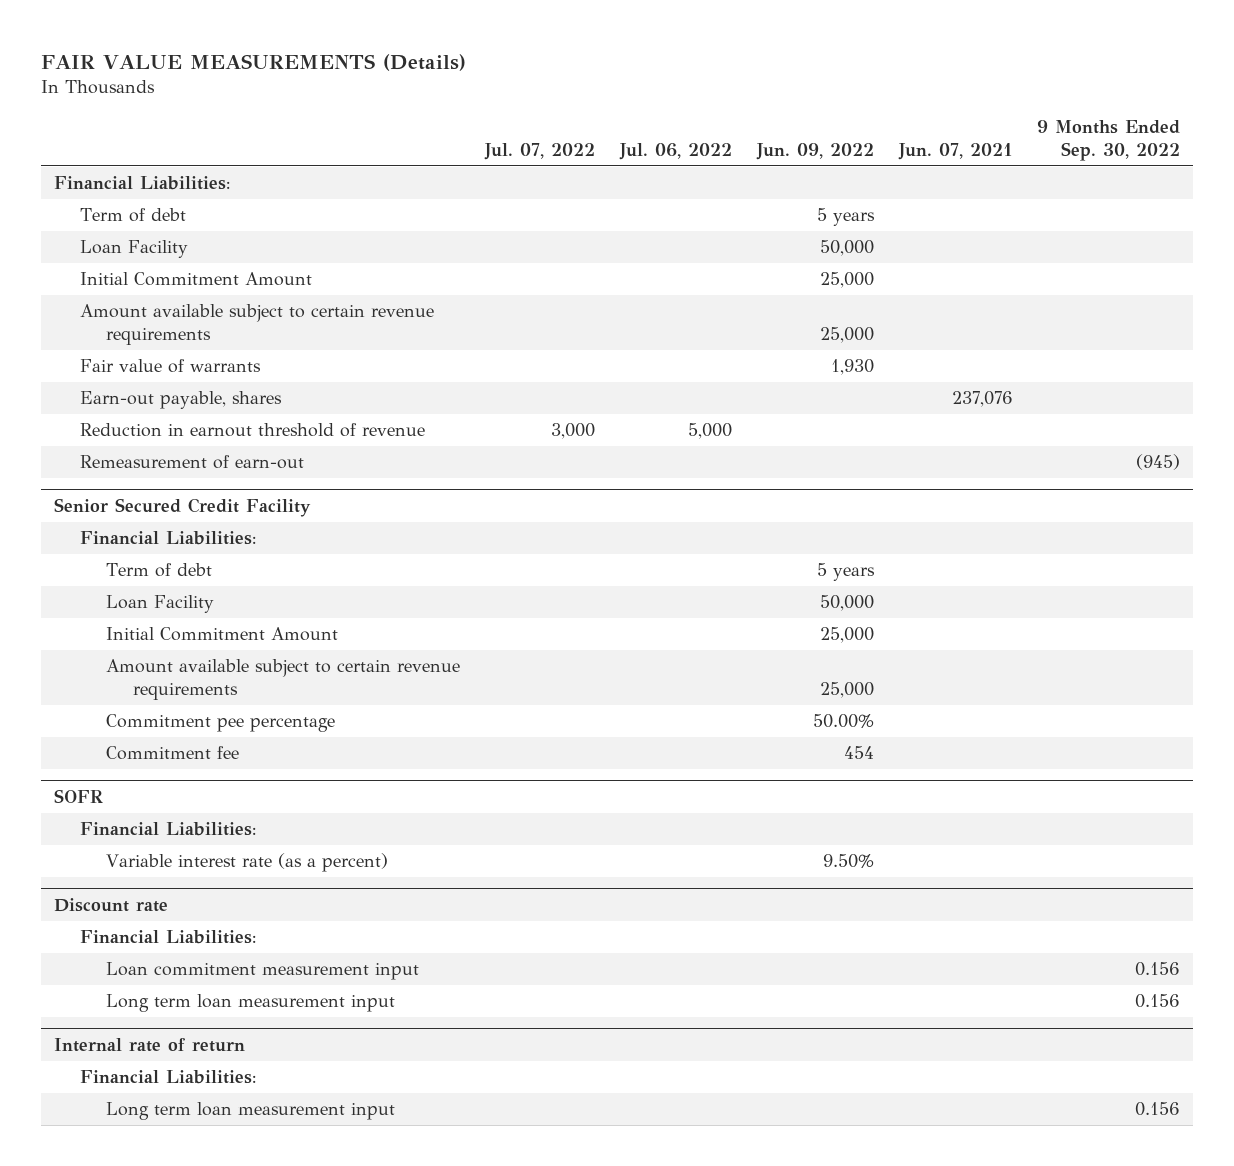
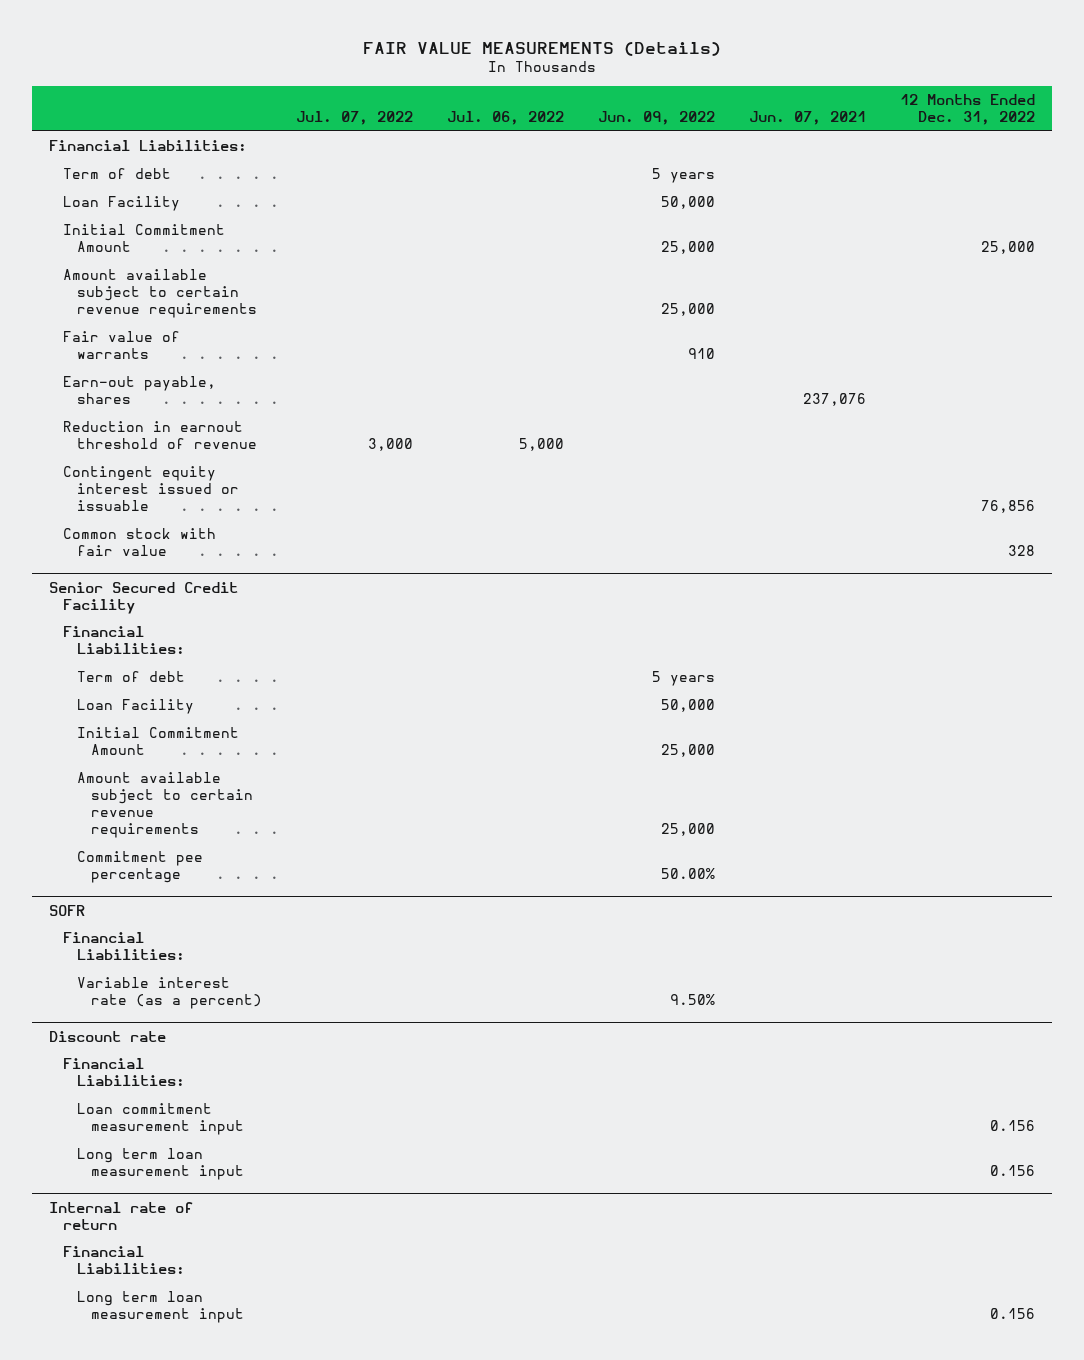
[1037,119,1181,161] 9 Months Ended Sep. 30, 2022 -> none
none -> [899,94,1035,126] 12 Months Ended Dec. 31, 2022
[830,359,874,376] 1,930 -> [688,348,716,360] 910
[80,455,305,470] Remeasurement of earn-out -> none
none -> [63,466,240,512] Contingent equity interest issued or issuable
none -> [63,528,217,557] Common stock with fair value
[106,746,240,761] Commitment fee -> none

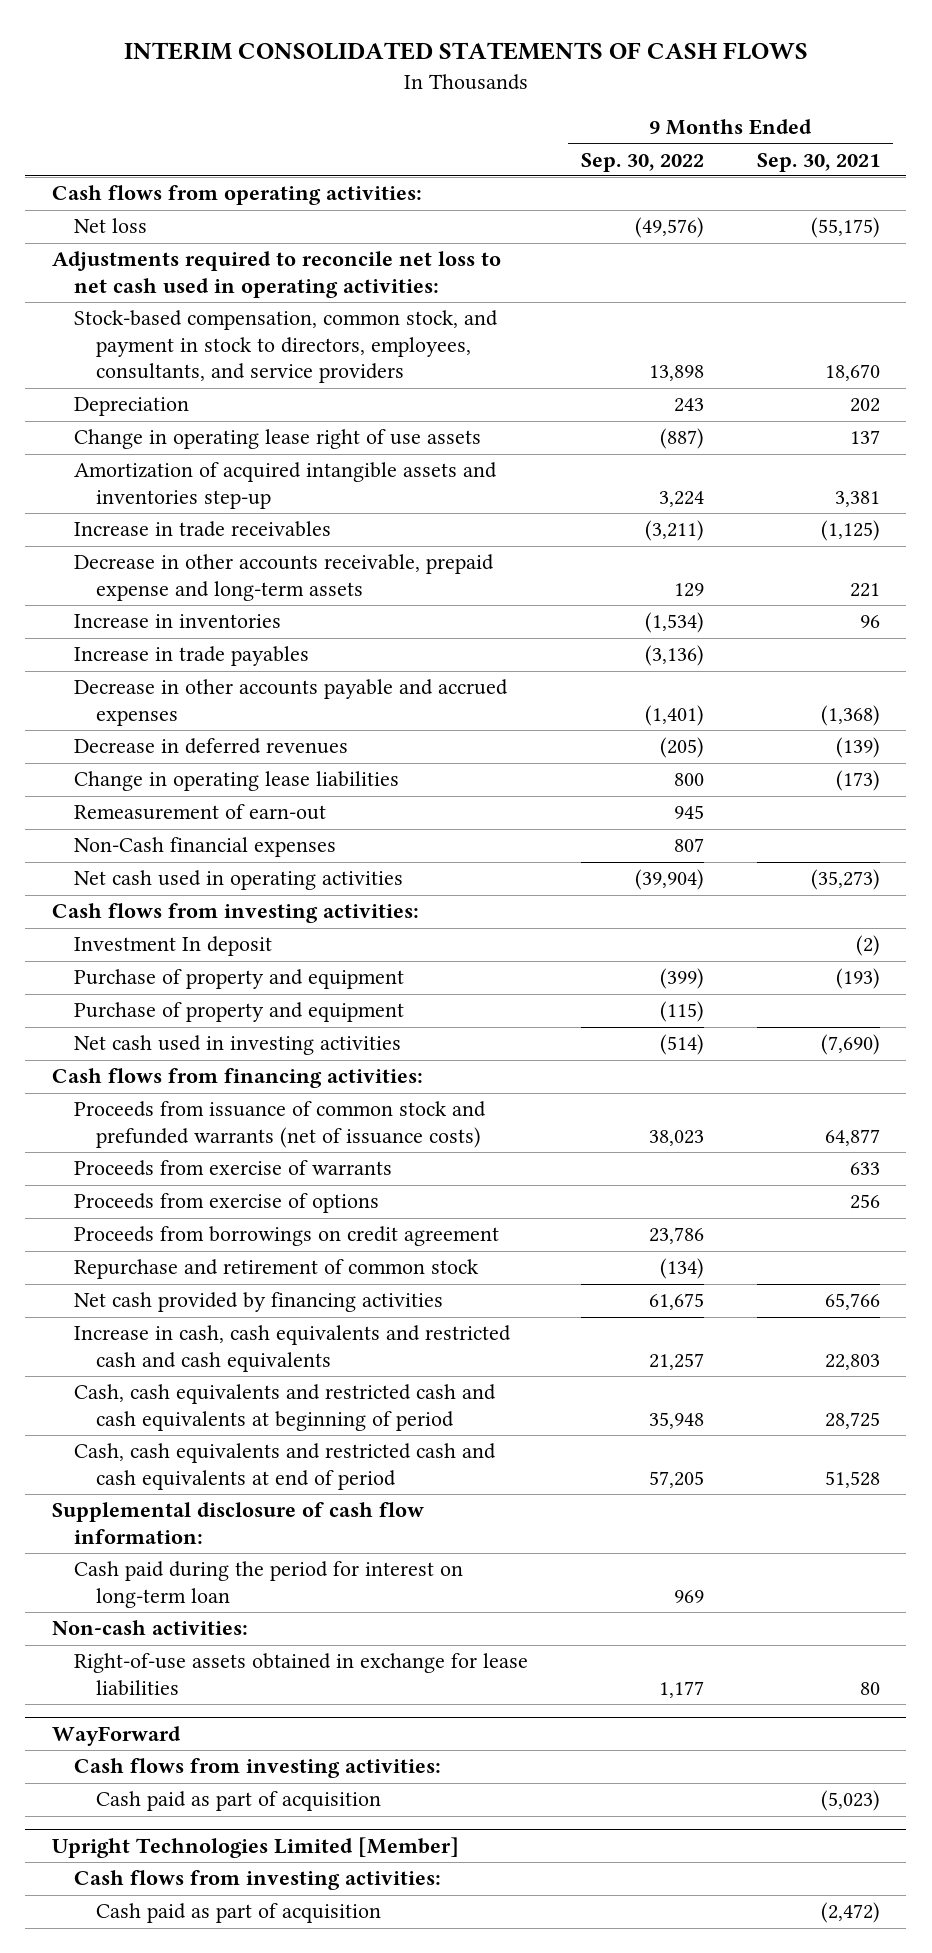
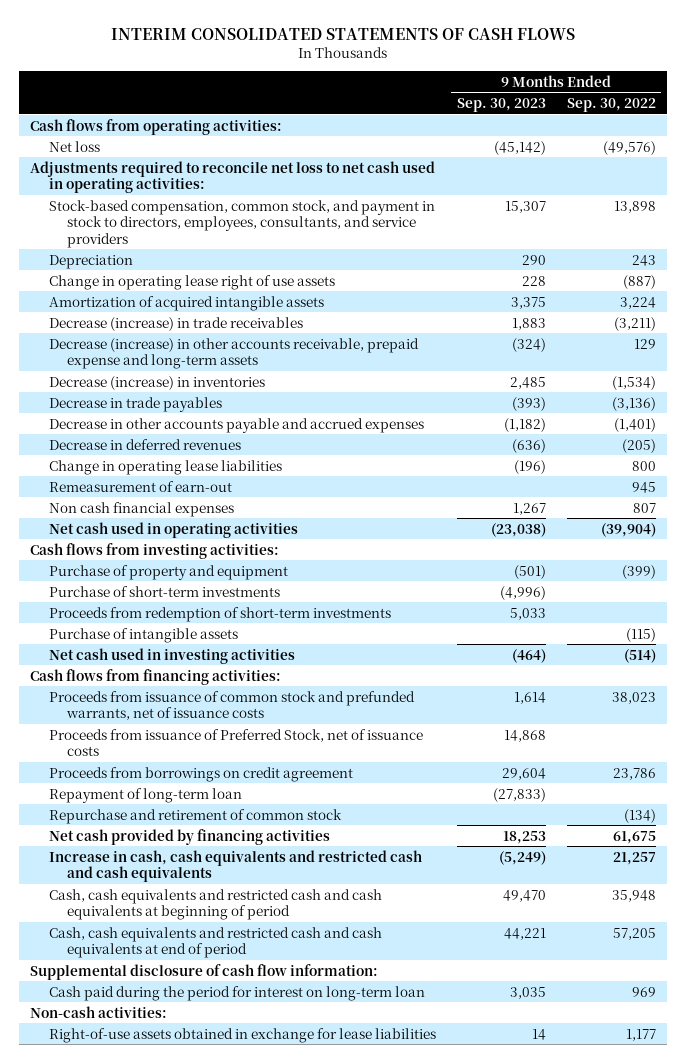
[756,152,880,172] Sep. 30, 2021 -> none
none -> [456,98,546,113] Sep. 30, 2023
[73,462,497,509] Amortization of acquired intangible assets and inventories step-up -> [48,295,324,311] Amortization of acquired intangible assets
[73,521,331,538] Increase in trade receivables -> [48,316,303,331] Decrease (increase) in trade receivables
[73,554,494,601] Decrease in other accounts receivable, prepaid expense and long-term assets -> [48,337,419,370] Decrease (increase) in other accounts receivable, prepaid expense and long-term assets
[73,614,281,629] Increase in inventories -> [48,375,265,390] Decrease (increase) in inventories
[73,646,309,667] Increase in trade payables -> [48,396,222,412] Decrease in trade payables
[73,837,336,858] Non-Cash financial expenses -> [48,501,234,517] Non cash financial expenses
[73,936,272,957] Investment In deposit -> none
none -> [48,585,280,597] Purchase of short-term investments
none -> [48,606,391,622] Proceeds from redemption of short-term investments
[73,1002,404,1023] Purchase of property and equipment -> [48,627,238,643] Purchase of intangible assets
[73,1160,392,1177] Proceeds from exercise of warrants -> none
[73,1193,379,1214] Proceeds from exercise of options -> none
[73,1101,486,1148] Proceeds from issuance of common stock and prefunded warrants (net of issuance costs) -> [48,690,415,721] Proceeds from issuance of common stock and prefunded warrants, net of issuance costs
none -> [48,728,423,757] Proceeds from issuance of Preferred Stock, net of issuance costs
none -> [48,787,242,803] Repayment of long-term loan
[51,1725,181,1746] WayForward -> none
[73,1758,441,1779] Cash flows from investing activities: -> none
[95,1791,381,1812] Cash paid as part of acquisition -> none
[51,1836,459,1858] Upright Technologies Limited [Member] -> none
[73,1870,441,1891] Cash flows from investing activities: -> none
[95,1903,381,1924] Cash paid as part of acquisition -> none

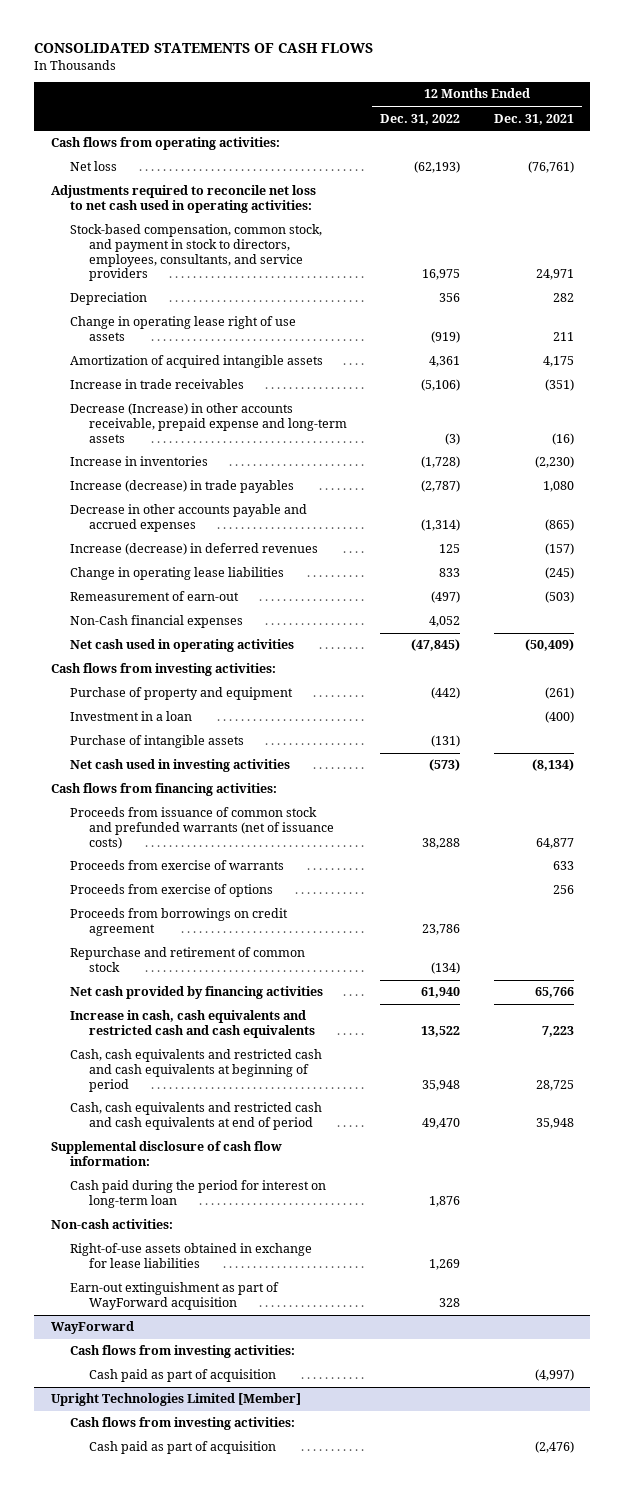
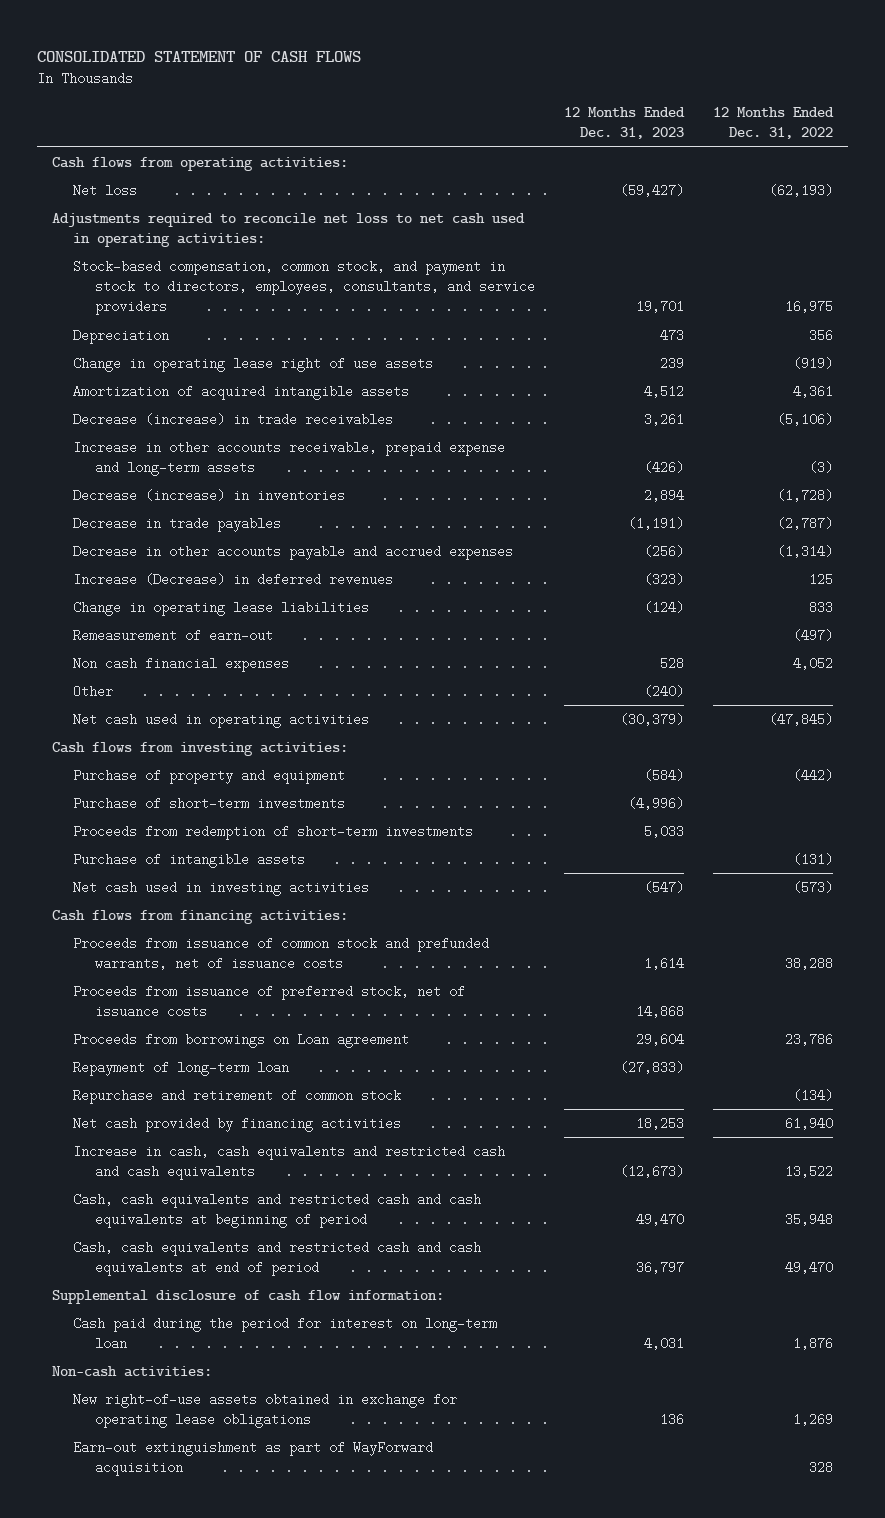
[34,43,374,54] CONSOLIDATED STATEMENTS OF CASH FLOWS -> [37,50,362,62] CONSOLIDATED STATEMENT OF CASH FLOWS
[493,113,574,125] Dec. 31, 2021 -> none
none -> [563,107,685,140] 12 Months Ended Dec. 31, 2023
[69,379,244,390] Increase in trade receivables -> [73,412,394,426] Decrease (increase) in trade receivables
[69,403,348,443] Decrease (Increase) in other accounts receivable, prepaid expense and long-term assets -> [73,440,506,477] Increase in other accounts receivable, prepaid expense and long-term assets
[69,456,208,467] Increase in inventories -> [73,488,346,502] Decrease (increase) in inventories
[69,480,294,494] Increase (decrease) in trade payables -> [73,516,282,532] Decrease in trade payables
[69,543,318,556] Increase (decrease) in deferred revenues -> [73,572,394,586] Increase (Decrease) in deferred revenues
[69,615,243,629] Non-Cash financial expenses -> [73,656,290,672] Non cash financial expenses
none -> [73,684,114,698] Other
[69,711,192,722] Investment in a loan -> none
none -> [73,796,346,810] Purchase of short-term investments
none -> [73,824,474,840] Proceeds from redemption of short-term investments
[69,860,284,871] Proceeds from exercise of warrants -> none
[69,884,273,898] Proceeds from exercise of options -> none
[69,807,335,849] Proceeds from issuance of common stock and prefunded warrants (net of issuance costs) -> [73,936,490,971] Proceeds from issuance of common stock and prefunded warrants, net of issuance costs
none -> [73,984,466,1019] Proceeds from issuance of preferred stock, net of issuance costs
[69,908,288,937] Proceeds from borrowings on credit agreement -> [73,1032,410,1048] Proceeds from borrowings on Loan agreement
none -> [73,1060,290,1076] Repayment of long-term loan
[69,1243,312,1269] Right-of-use assets obtained in exchange for lease liabilities -> [73,1392,458,1429] New right-of-use assets obtained in exchange for operating lease obligations
[50,1321,134,1335] WayForward -> none
[69,1345,295,1359] Cash flows from investing activities: -> none
[89,1369,277,1383] Cash paid as part of acquisition -> none
[50,1393,301,1407] Upright Technologies Limited [Member] -> none
[69,1417,295,1431] Cash flows from investing activities: -> none
[89,1441,277,1455] Cash paid as part of acquisition -> none

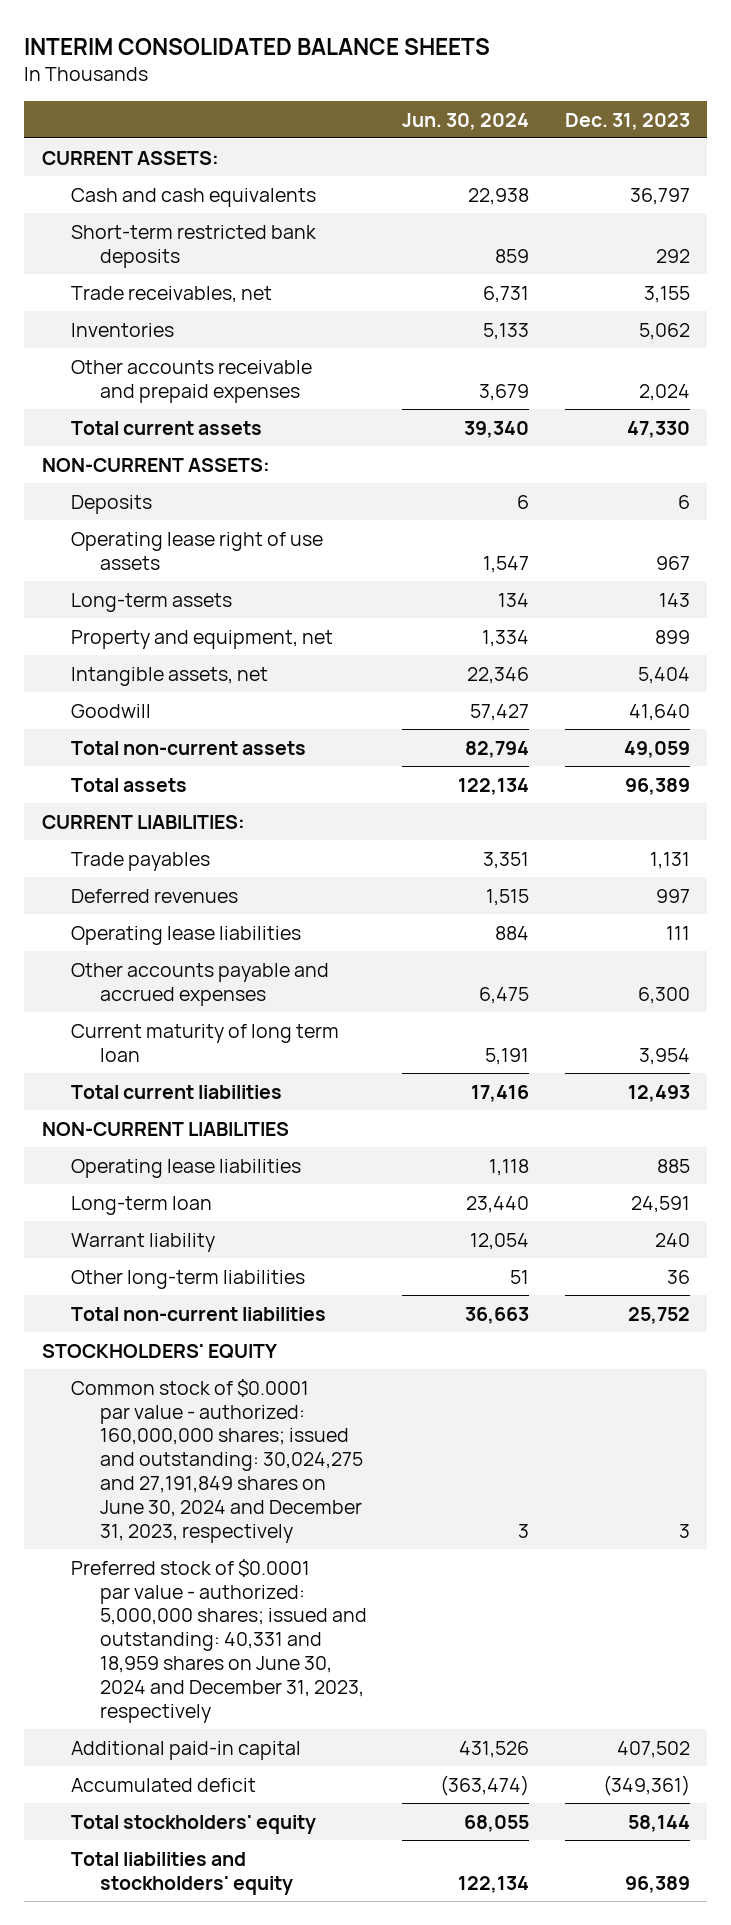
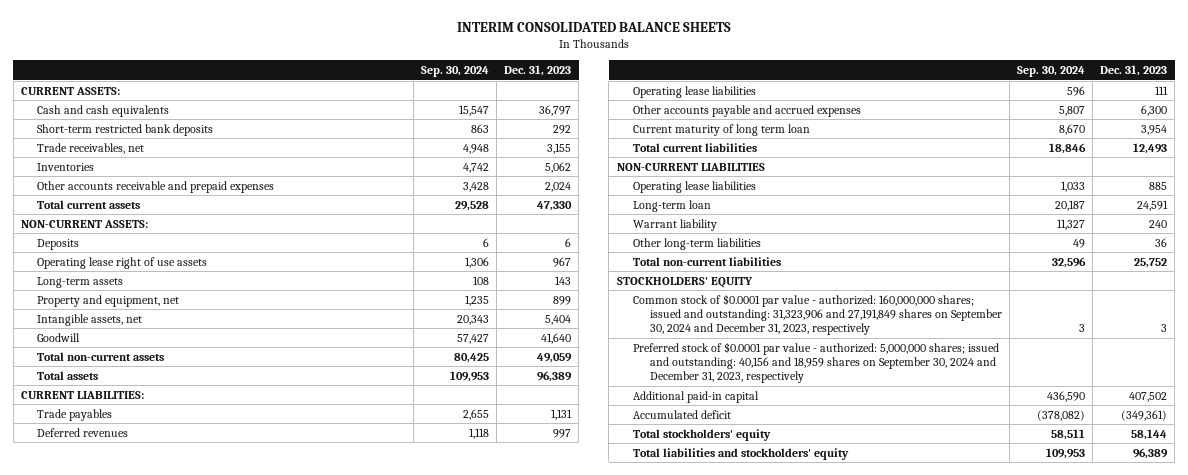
[402,112,530,130] Jun. 30, 2024 -> none
none -> [420,66,489,78] Sep. 30, 2024
[70,1378,363,1544] Common stock of $0.0001 par value - authorized: 160,000,000 shares; issued and outstanding: 30,024,275 and 27,191,849 shares on June 30, 2024 and December 31, 2023, respectively -> [633,293,1002,336] Common stock of $0.0001 par value - authorized: 160,000,000 shares; issued and outstanding: 31,323,906 and 27,191,849 shares on September 30, 2024 and December 31, 2023, respectively
[70,1558,367,1724] Preferred stock of $0.0001 par value - authorized: 5,000,000 shares; issued and outstanding: 40,331 and 18,959 shares on June 30, 2024 and December 31, 2023, respectively -> [633,341,1000,384] Preferred stock of $0.0001 par value - authorized: 5,000,000 shares; issued and outstanding: 40,156 and 18,959 shares on September 30, 2024 and December 31, 2023, respectively

